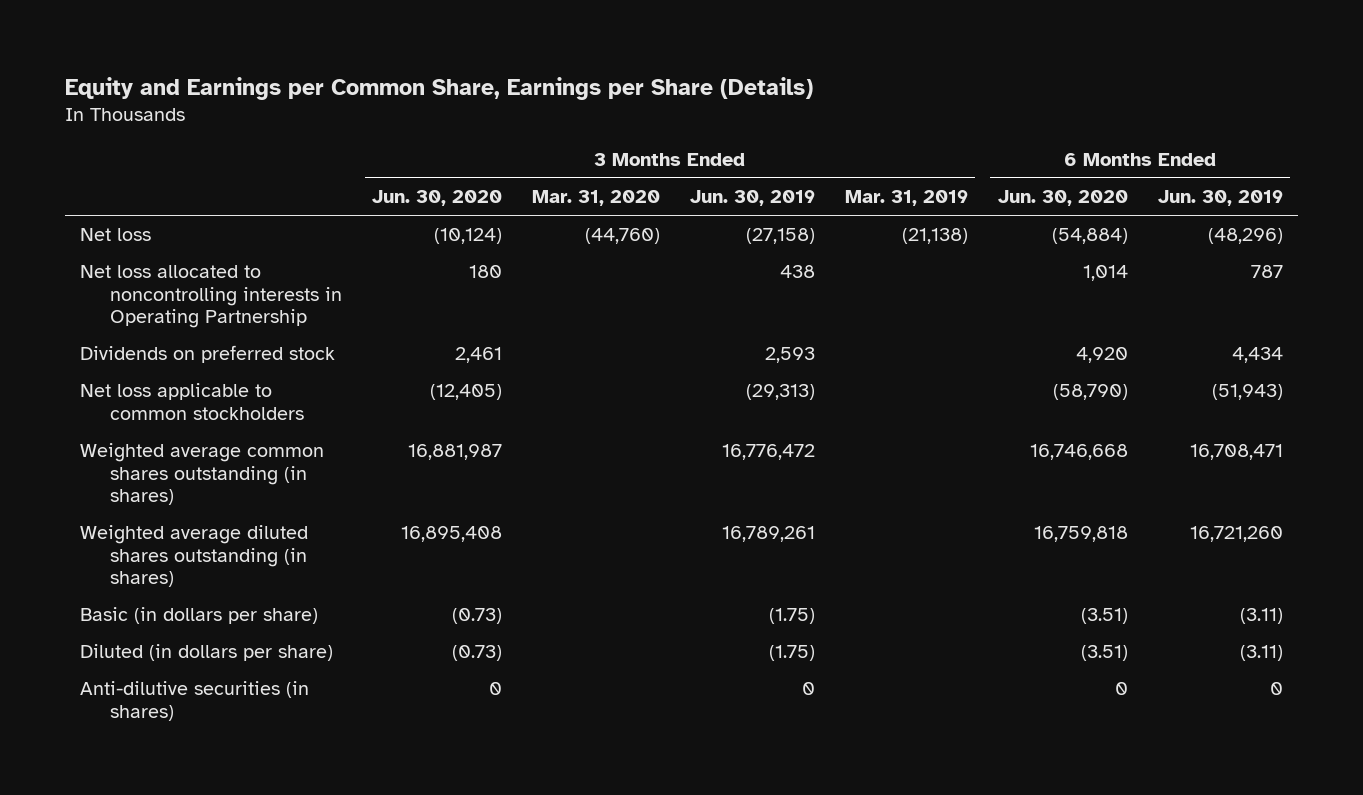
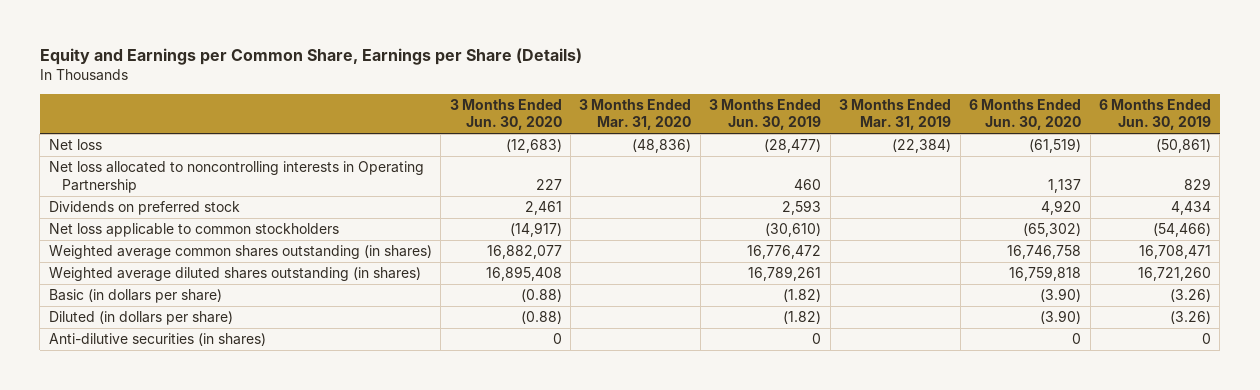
[434,228,503,245] (10,124) -> [505,138,562,153] (12,683)
[585,228,661,245] (44,760) -> [632,138,692,153] (48,836)
[745,228,815,245] (27,158) -> [764,138,822,153] (28,477)
[901,228,968,245] (21,138) -> [892,138,952,153] (22,384)
[1051,228,1128,245] (54,884) -> [1029,137,1082,153] (61,519)
[1207,228,1283,245] (48,296) -> [1156,138,1212,153] (50,861)
[469,265,503,279] 180 -> [535,178,562,190] 227
[779,265,815,279] 438 -> [794,178,822,190] 460
[1082,265,1128,282] 1,014 -> [1048,178,1082,193] 1,137
[1250,265,1283,279] 787 -> [1184,177,1212,190] 829
[430,384,503,401] (12,405) -> [509,221,562,237] (14,917)
[745,384,815,401] (29,313) -> [765,222,822,237] (30,610)
[1052,384,1128,401] (58,790) -> [1023,222,1082,237] (65,302)
[1211,384,1283,401] (51,943) -> [1153,222,1212,237] (54,466)
[408,444,503,461] 16,881,987 -> [486,244,562,259] 16,882,077
[1029,444,1128,461] 16,746,668 -> [1007,244,1082,259] 16,746,758
[452,608,503,625] (0.73) -> [520,288,562,302] (0.88)
[768,608,815,625] (1.75) -> [783,288,822,302] (1.82)
[1080,608,1128,625] (3.51) -> [1040,287,1082,302] (3.90)
[1239,608,1283,625] (3.11) -> [1170,288,1212,302] (3.26)
[452,645,503,662] (0.73) -> [520,310,562,324] (0.88)
[768,645,815,662] (1.75) -> [783,310,822,324] (1.82)
[1080,645,1128,662] (3.51) -> [1040,309,1082,324] (3.90)
[1239,645,1283,662] (3.11) -> [1170,310,1212,324] (3.26)

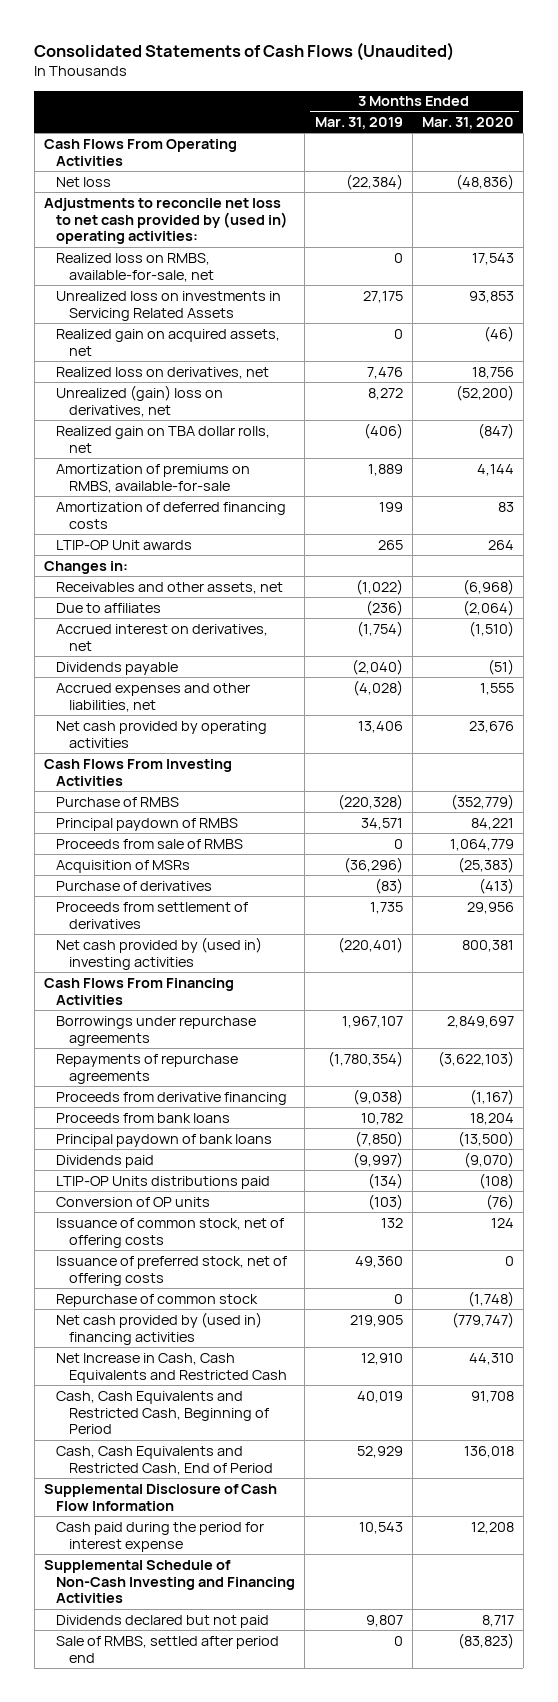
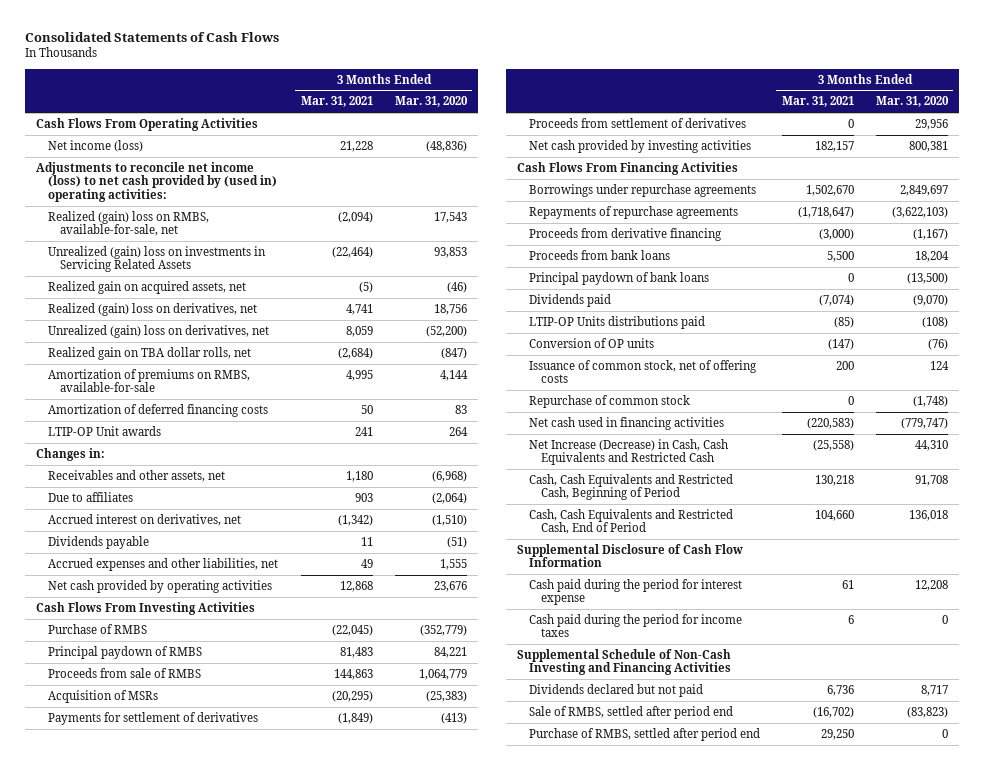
[34,41,455,61] Consolidated Statements of Cash Flows (Unaudited) -> [24,32,279,43] Consolidated Statements of Cash Flows
[314,116,403,129] Mar. 31, 2019 -> none
none -> [300,96,373,108] Mar. 31, 2021
[56,176,112,187] Net loss -> [47,139,143,152] Net income (loss)
[43,197,289,245] Adjustments to reconcile net loss to net cash provided by (used in) operating activities: -> [35,161,277,202] Adjustments to reconcile net income (loss) to net cash provided by (used in) operating activities:
[56,252,214,282] Realized loss on RMBS, available-for-sale, net -> [47,210,209,237] Realized (gain) loss on RMBS, available-for-sale, net
[56,290,282,321] Unrealized loss on investments in Servicing Related Assets -> [47,245,266,273] Unrealized (gain) loss on investments in Servicing Related Assets
[56,366,270,379] Realized loss on derivatives, net -> [47,302,257,316] Realized (gain) loss on derivatives, net
[56,880,213,891] Purchase of derivatives -> [47,711,258,725] Payments for settlement of derivatives
[56,936,263,970] Net cash provided by (used in) investing activities -> [528,139,751,153] Net cash provided by investing activities
[56,1255,288,1286] Issuance of preferred stock, net of offering costs -> none
[56,1311,263,1345] Net cash provided by (used in) financing activities -> [528,416,724,430] Net cash used in financing activities
[56,1352,287,1383] Net Increase in Cash, Cash Equivalents and Restricted Cash -> [528,438,728,466] Net Increase (Decrease) in Cash, Cash Equivalents and Restricted Cash
none -> [528,613,742,638] Cash paid during the period for income taxes
none -> [528,727,760,741] Purchase of RMBS, settled after period end

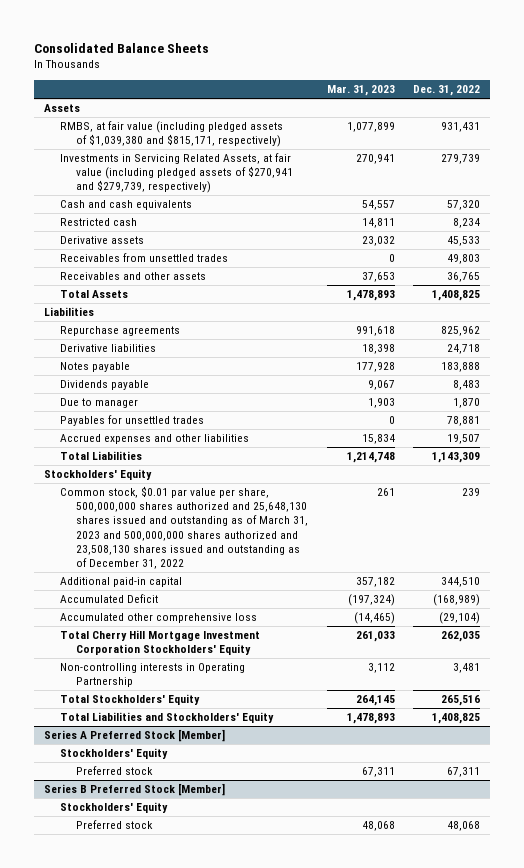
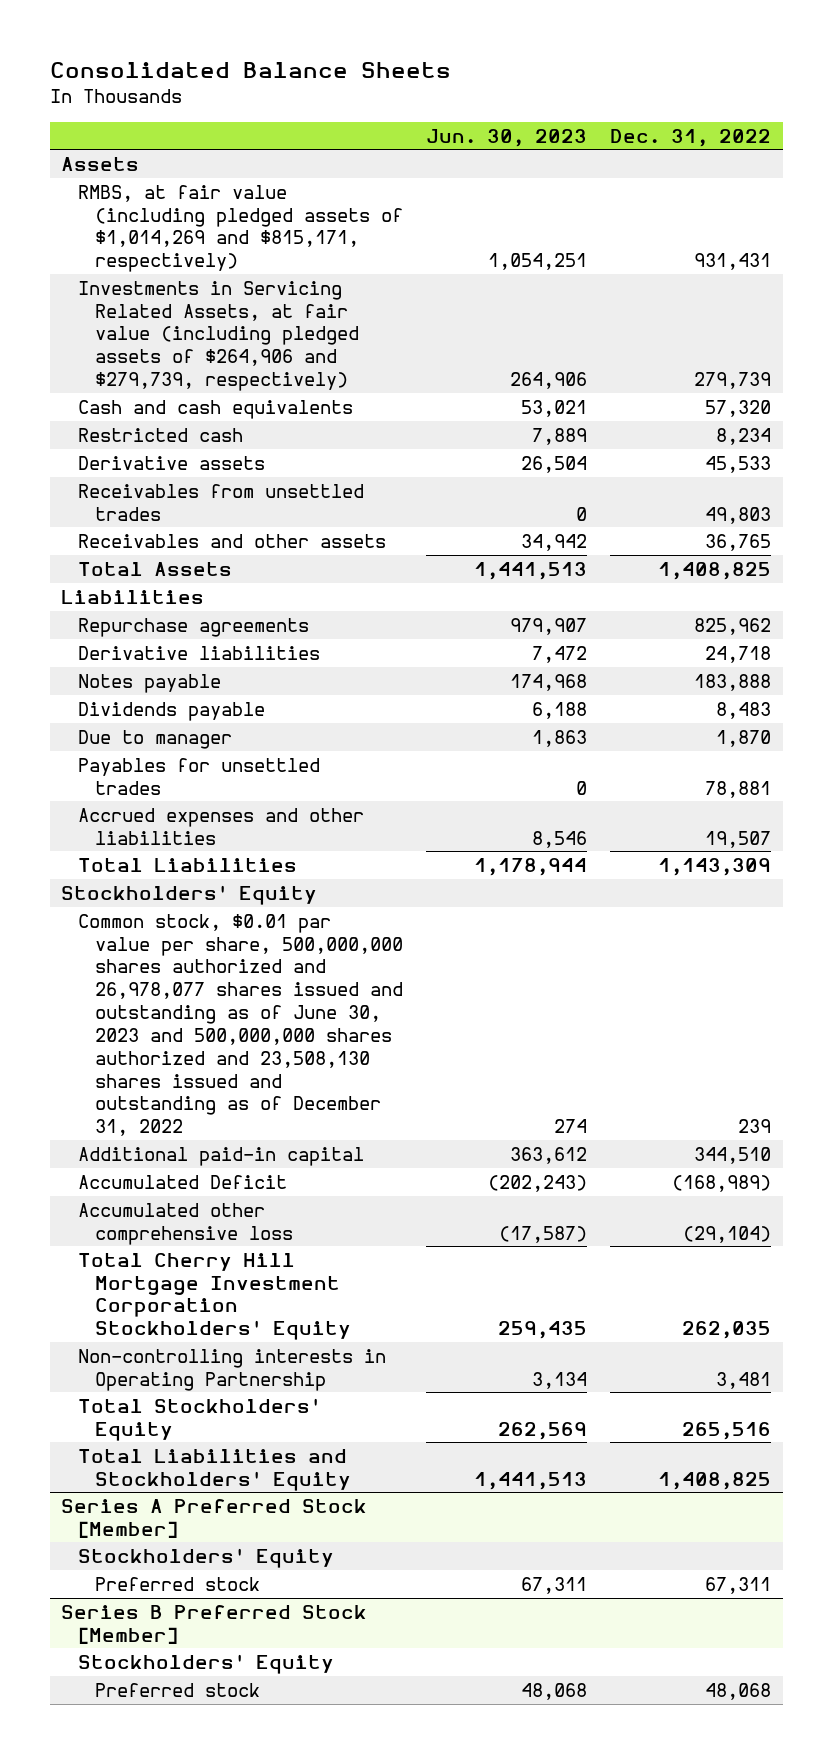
[326,85,395,97] Mar. 31, 2023 -> none
none -> [426,128,588,147] Jun. 30, 2023
[59,121,283,148] RMBS, at fair value (including pledged assets of $1,039,380 and $815,171, respectively) -> [78,184,404,273] RMBS, at fair value (including pledged assets of $1,014,269 and $815,171, respectively)
[59,153,294,194] Investments in Servicing Related Assets, at fair value (including pledged assets of $270,941 and $279,739, respectively) -> [78,280,360,392] Investments in Servicing Related Assets, at fair value (including pledged assets of $264,906 and $279,739, respectively)
[59,486,309,569] Common stock, $0.01 par value per share, 500,000,000 shares authorized and 25,648,130 shares issued and outstanding as of March 31, 2023 and 500,000,000 shares authorized and 23,508,130 shares issued and outstanding as of December 31, 2022 -> [78,913,404,1137] Common stock, $0.01 par value per share, 500,000,000 shares authorized and 26,978,077 shares issued and outstanding as of June 30, 2023 and 500,000,000 shares authorized and 23,508,130 shares issued and outstanding as of December 31, 2022

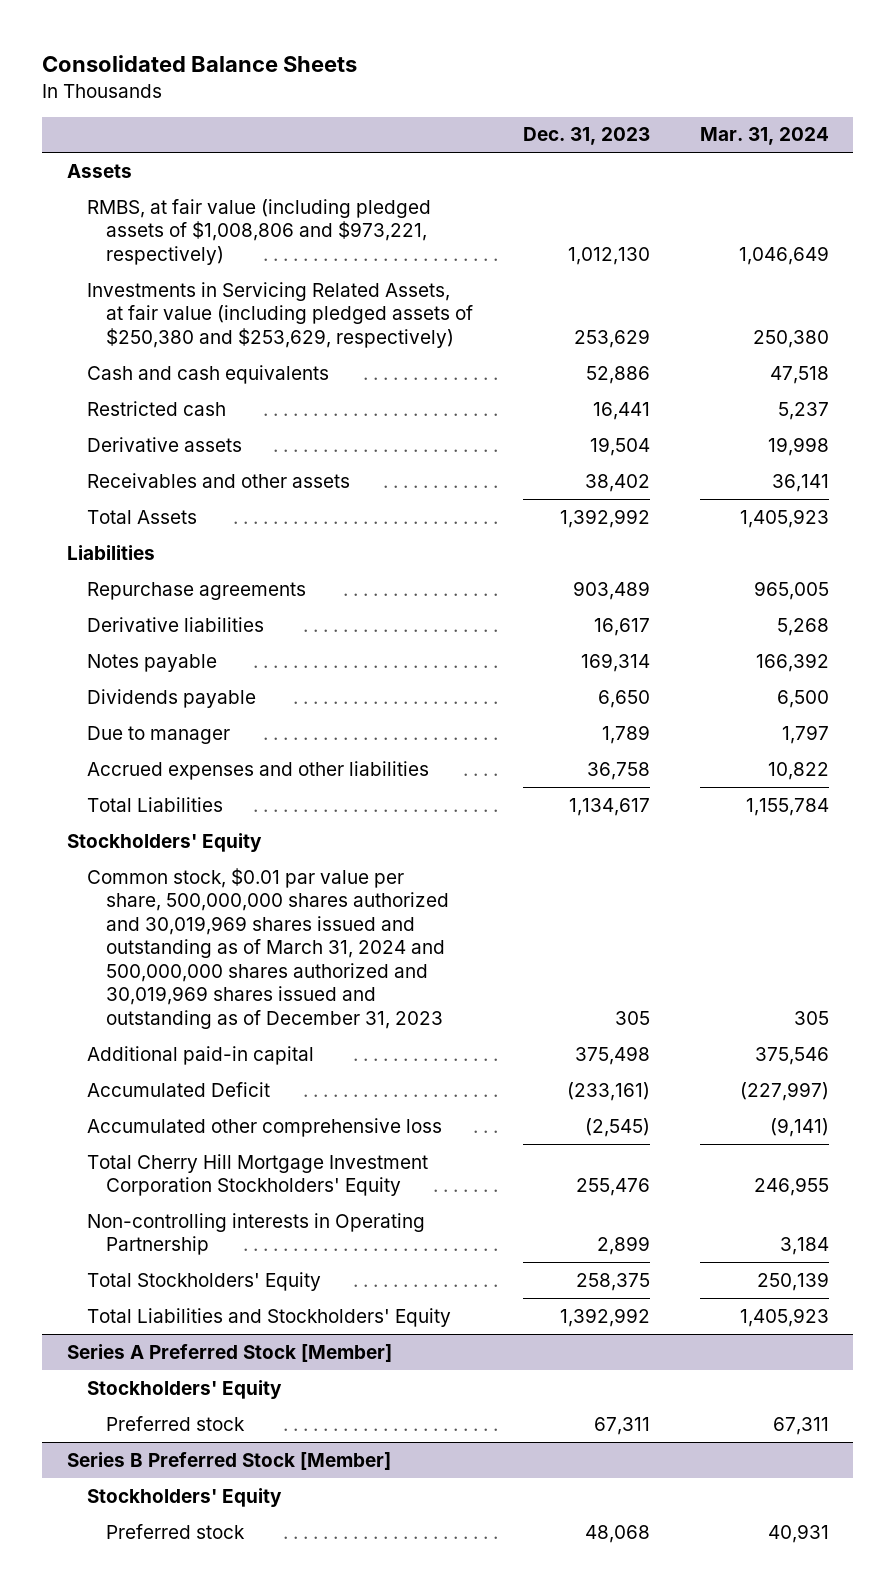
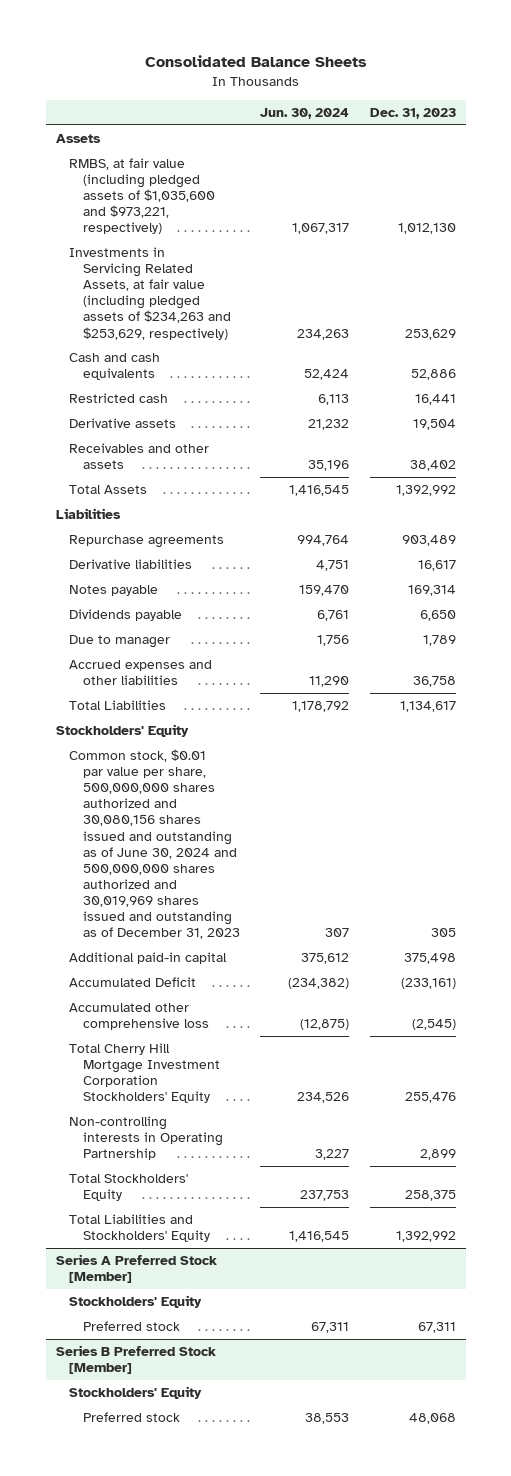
[699,127,829,146] Mar. 31, 2024 -> none
none -> [260,107,350,119] Jun. 30, 2024
[86,198,431,265] RMBS, at fair value (including pledged assets of $1,008,806 and $973,221, respectively) -> [69,158,215,235] RMBS, at fair value (including pledged assets of $1,035,600 and $973,221, respectively)
[86,281,474,348] Investments in Servicing Related Assets, at fair value (including pledged assets of $250,380 and $253,629, respectively) -> [69,247,231,340] Investments in Servicing Related Assets, at fair value (including pledged assets of $234,263 and $253,629, respectively)
[86,867,450,1029] Common stock, $0.01 par value per share, 500,000,000 shares authorized and 30,019,969 shares issued and outstanding as of March 31, 2024 and 500,000,000 shares authorized and 30,019,969 shares issued and outstanding as of December 31, 2023 -> [69,749,240,939] Common stock, $0.01 par value per share, 500,000,000 shares authorized and 30,080,156 shares issued and outstanding as of June 30, 2024 and 500,000,000 shares authorized and 30,019,969 shares issued and outstanding as of December 31, 2023

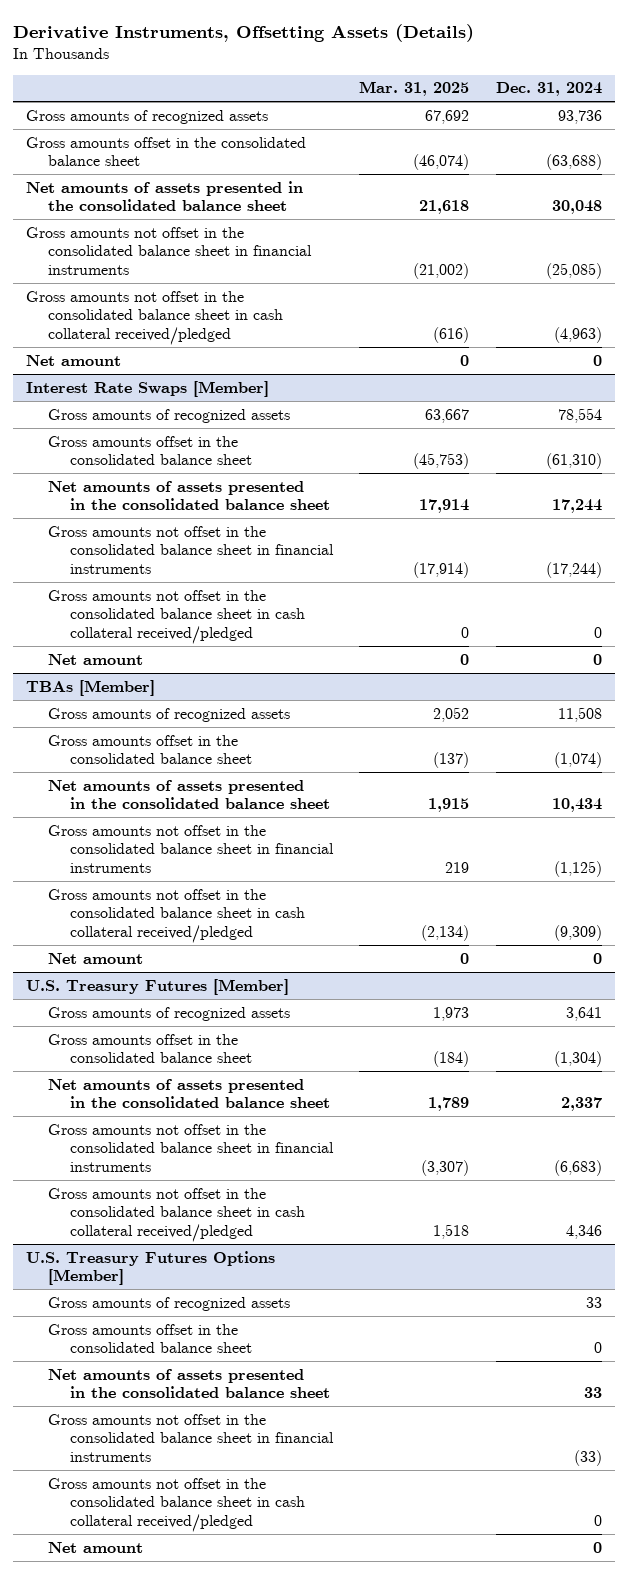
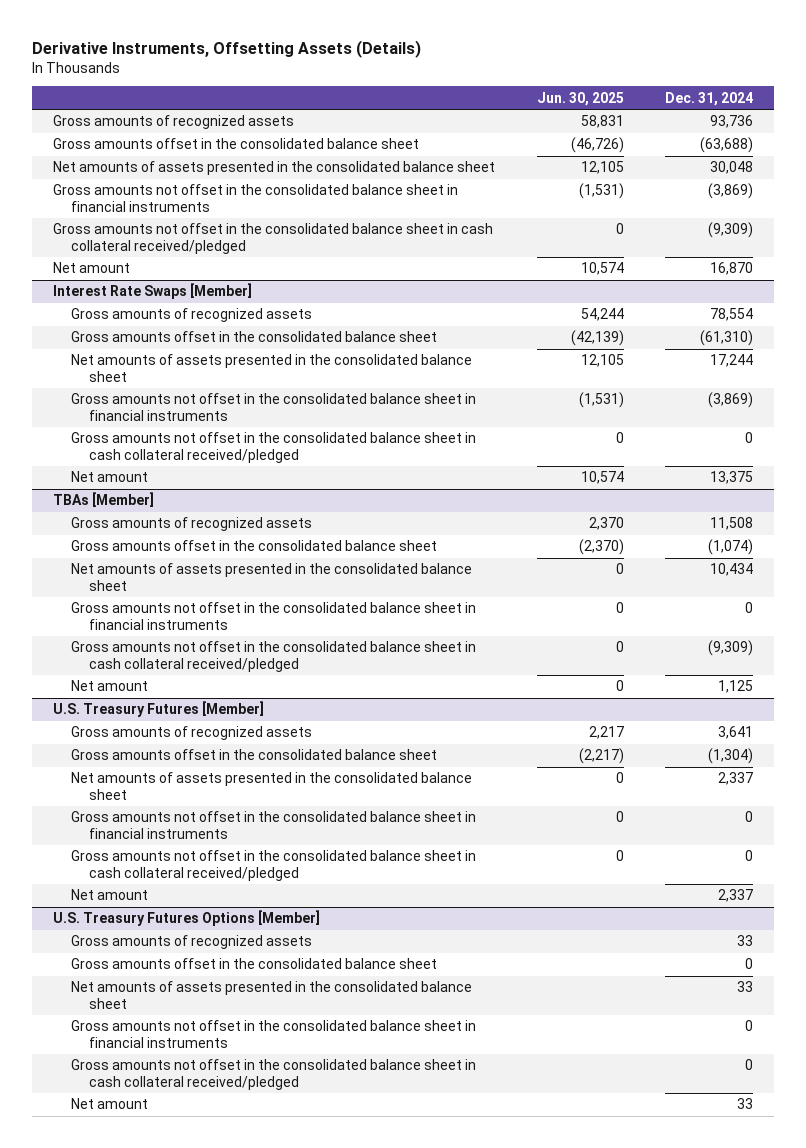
[359,81,470,97] Mar. 31, 2025 -> none
none -> [536,91,624,106] Jun. 30, 2025
[545,262,602,279] (25,085) -> [708,183,754,200] (3,869)
[553,326,602,343] (4,963) -> [708,222,754,239] (9,309)
[592,354,602,366] 0 -> [710,262,754,276] 16,870
[545,561,602,578] (17,244) -> [708,392,754,409] (3,869)
[592,653,602,665] 0 -> [710,471,754,485] 13,375
[553,860,602,877] (1,125) -> [745,602,754,614] 0
[592,952,602,964] 0 -> [718,680,754,694] 1,125
[553,1159,602,1176] (6,683) -> [745,811,754,823] 0
[565,1224,602,1239] 4,346 -> [745,850,754,862] 0
none -> [71,889,149,901] Net amount
[573,1449,602,1466] (33) -> [745,1020,754,1032] 0
[592,1541,602,1553] 0 -> [737,1098,754,1110] 33

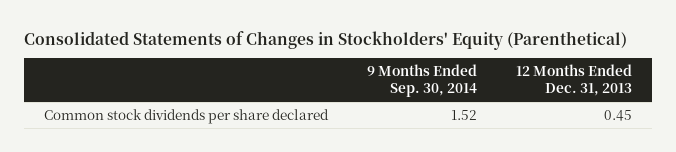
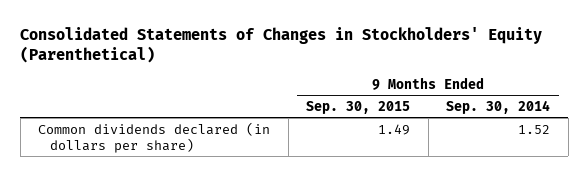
[516,64,633,97] 12 Months Ended Dec. 31, 2013 -> none
none -> [306,100,411,114] Sep. 30, 2015
[43,108,329,124] Common stock dividends per share declared -> [38,121,271,153] Common dividends declared (in dollars per share)

